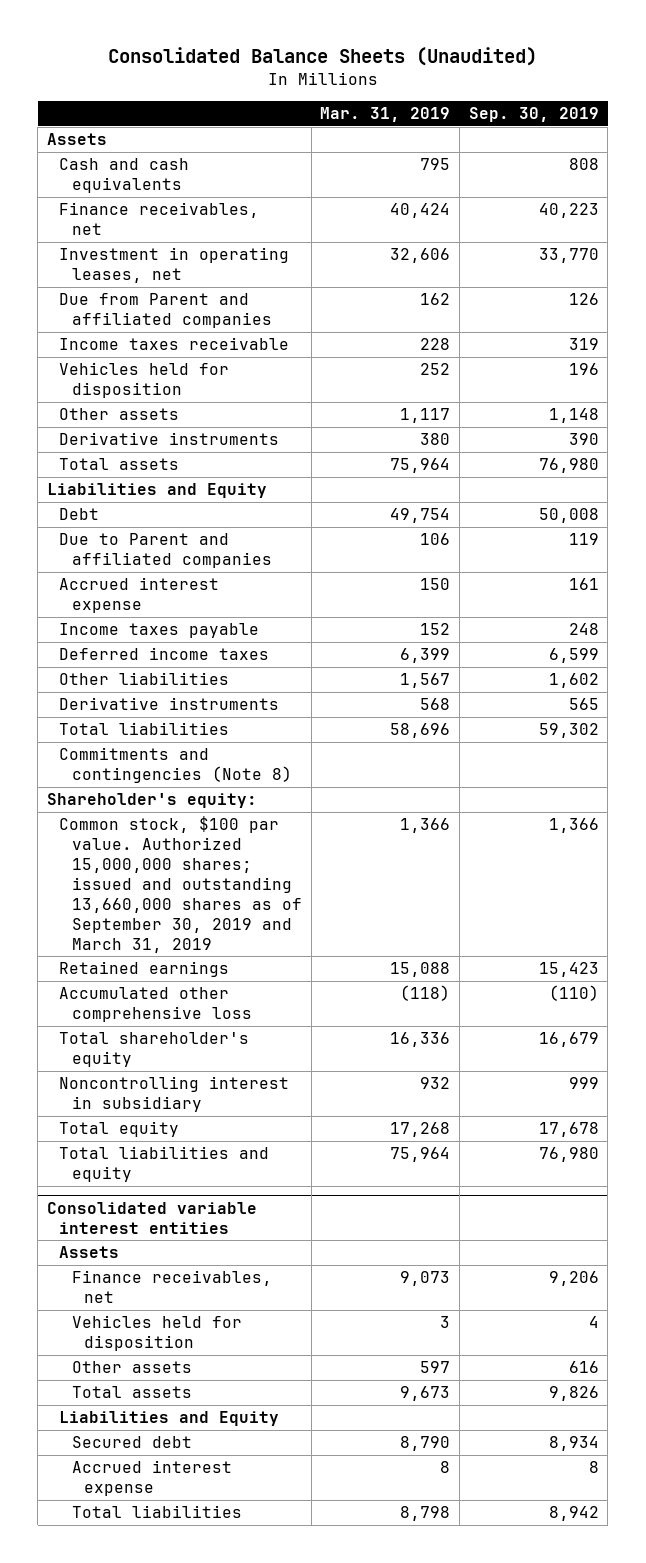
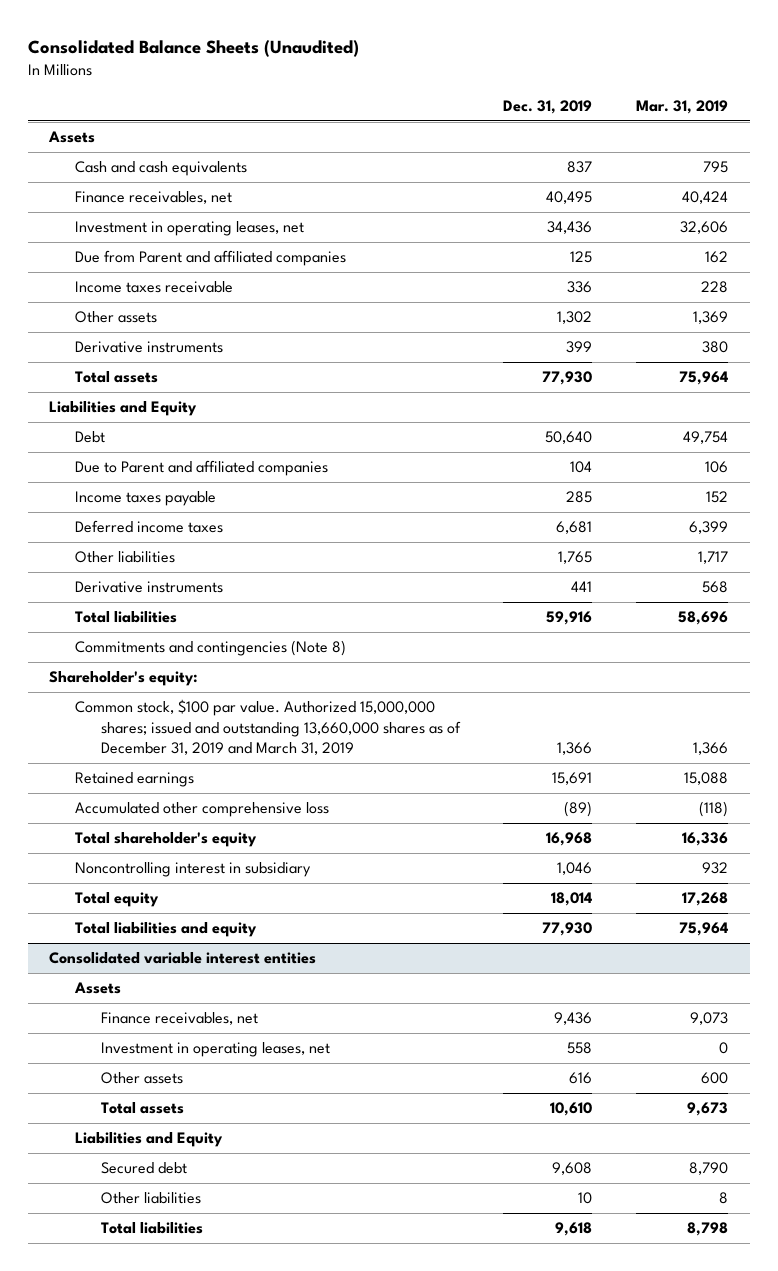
[468,107,599,123] Sep. 30, 2019 -> none
none -> [503,100,593,115] Dec. 31, 2019
[59,362,230,399] Vehicles held for disposition -> none
[400,408,451,424] 1,117 -> [693,311,729,325] 1,369
[59,577,220,614] Accrued interest expense -> none
[400,673,451,689] 1,567 -> [698,551,729,565] 1,717
[59,816,302,953] Common stock, $100 par value. Authorized 15,000,000 shares; issued and outstanding 13,660,000 shares as of September 30, 2019 and March 31, 2019 -> [75,699,461,756] Common stock, $100 par value. Authorized 15,000,000 shares; issued and outstanding 13,660,000 shares as of December 31, 2019 and March 31, 2019
[71,1315,242,1352] Vehicles held for disposition -> none
none -> [100,1042,330,1058] Investment in operating leases, net
[420,1361,451,1374] 597 -> [701,1072,729,1085] 600
[71,1460,232,1497] Accrued interest expense -> none
none -> [100,1192,201,1205] Other liabilities

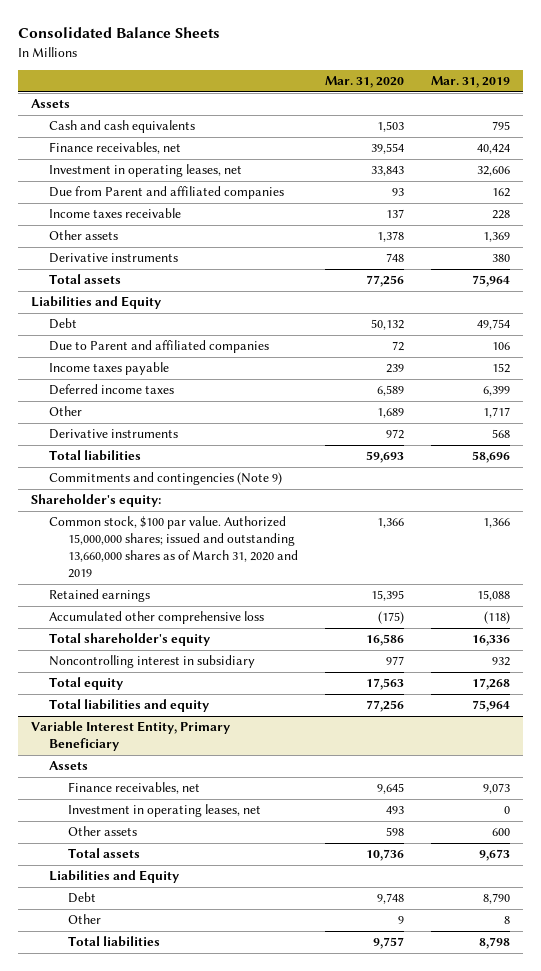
[27,39,359,57] Consolidated Balance Sheets (Unaudited) -> [17,27,220,39] Consolidated Balance Sheets
[503,100,593,115] Dec. 31, 2019 -> none
none -> [324,76,404,89] Mar. 31, 2020
[75,551,176,564] Other liabilities -> [49,406,83,417] Other
[75,640,347,657] Commitments and contingencies (Note 8) -> [49,472,283,486] Commitments and contingencies (Note 9)
[75,699,461,756] Common stock, $100 par value. Authorized 15,000,000 shares; issued and outstanding 13,660,000 shares as of December 31, 2019 and March 31, 2019 -> [49,516,298,579] Common stock, $100 par value. Authorized 15,000,000 shares; issued and outstanding 13,660,000 shares as of March 31, 2020 and 2019
[49,952,317,965] Consolidated variable interest entities -> none
none -> [31,721,231,752] Variable Interest Entity, Primary Beneficiary
[100,1162,187,1175] Secured debt -> [67,892,96,904] Debt
[100,1192,201,1205] Other liabilities -> [67,914,101,925] Other

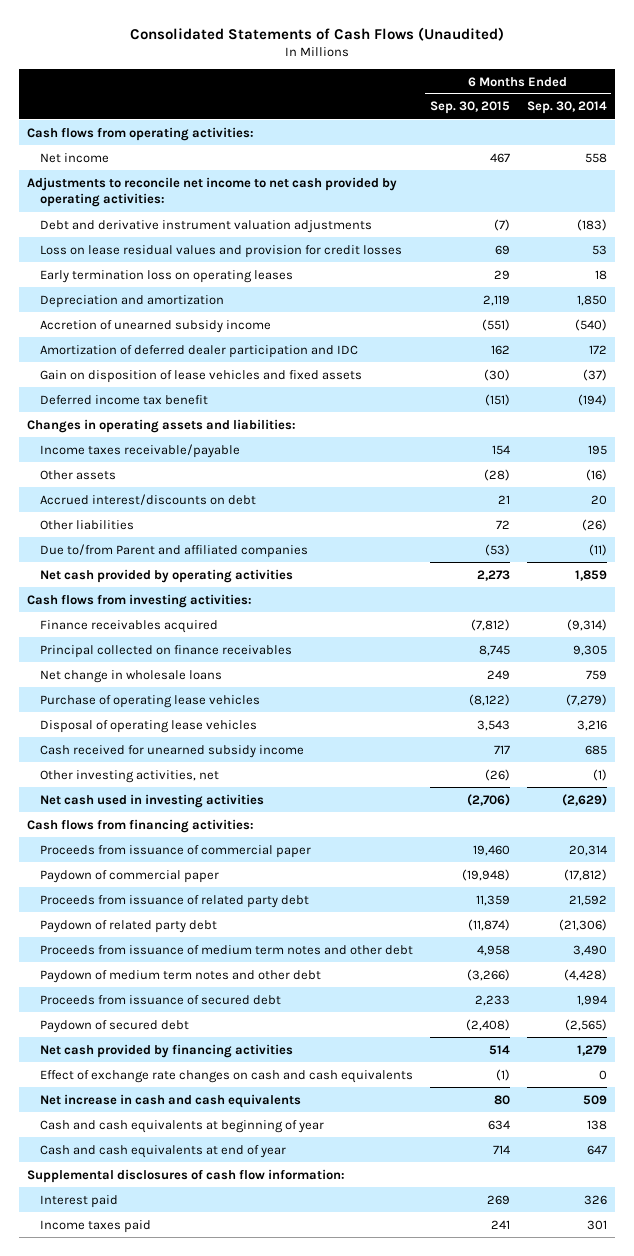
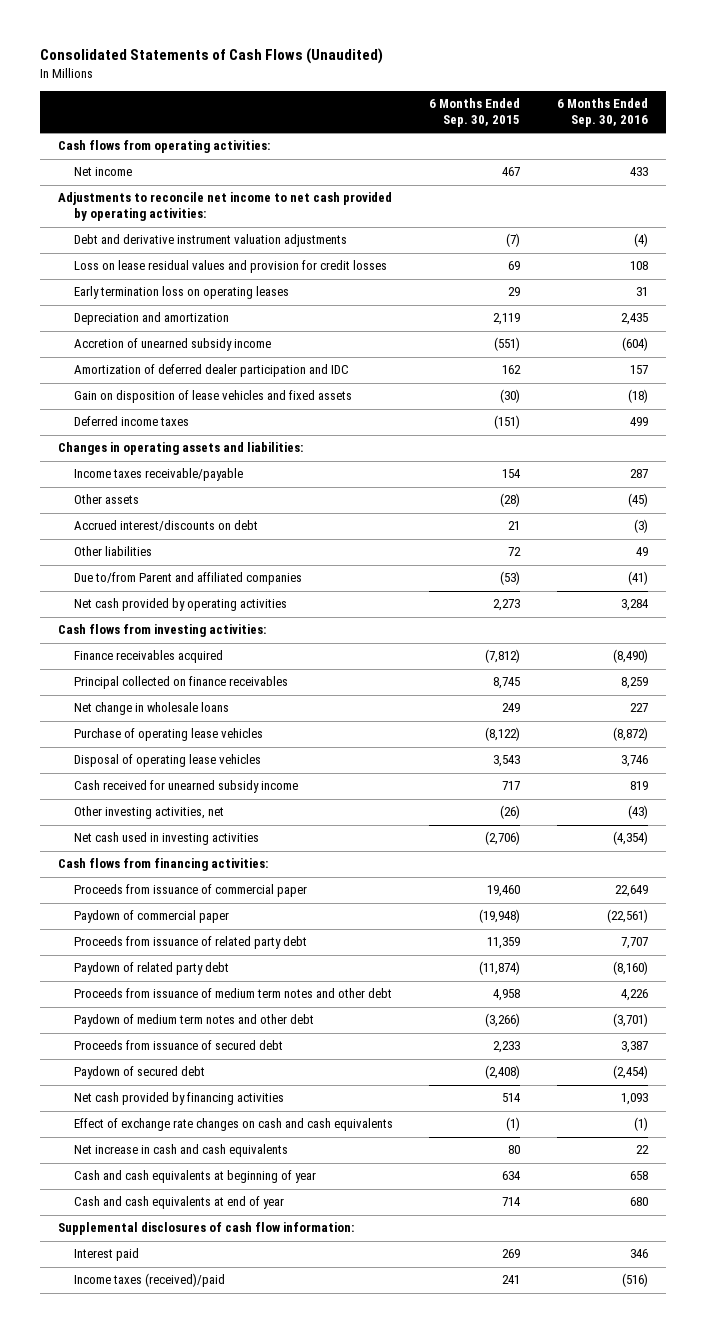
[526,101,607,115] Sep. 30, 2014 -> none
none -> [556,98,648,128] 6 Months Ended Sep. 30, 2016
[39,394,208,405] Deferred income tax benefit -> [74,416,190,427] Deferred income taxes
[39,1219,151,1233] Income taxes paid -> [74,1273,226,1288] Income taxes (received)/paid

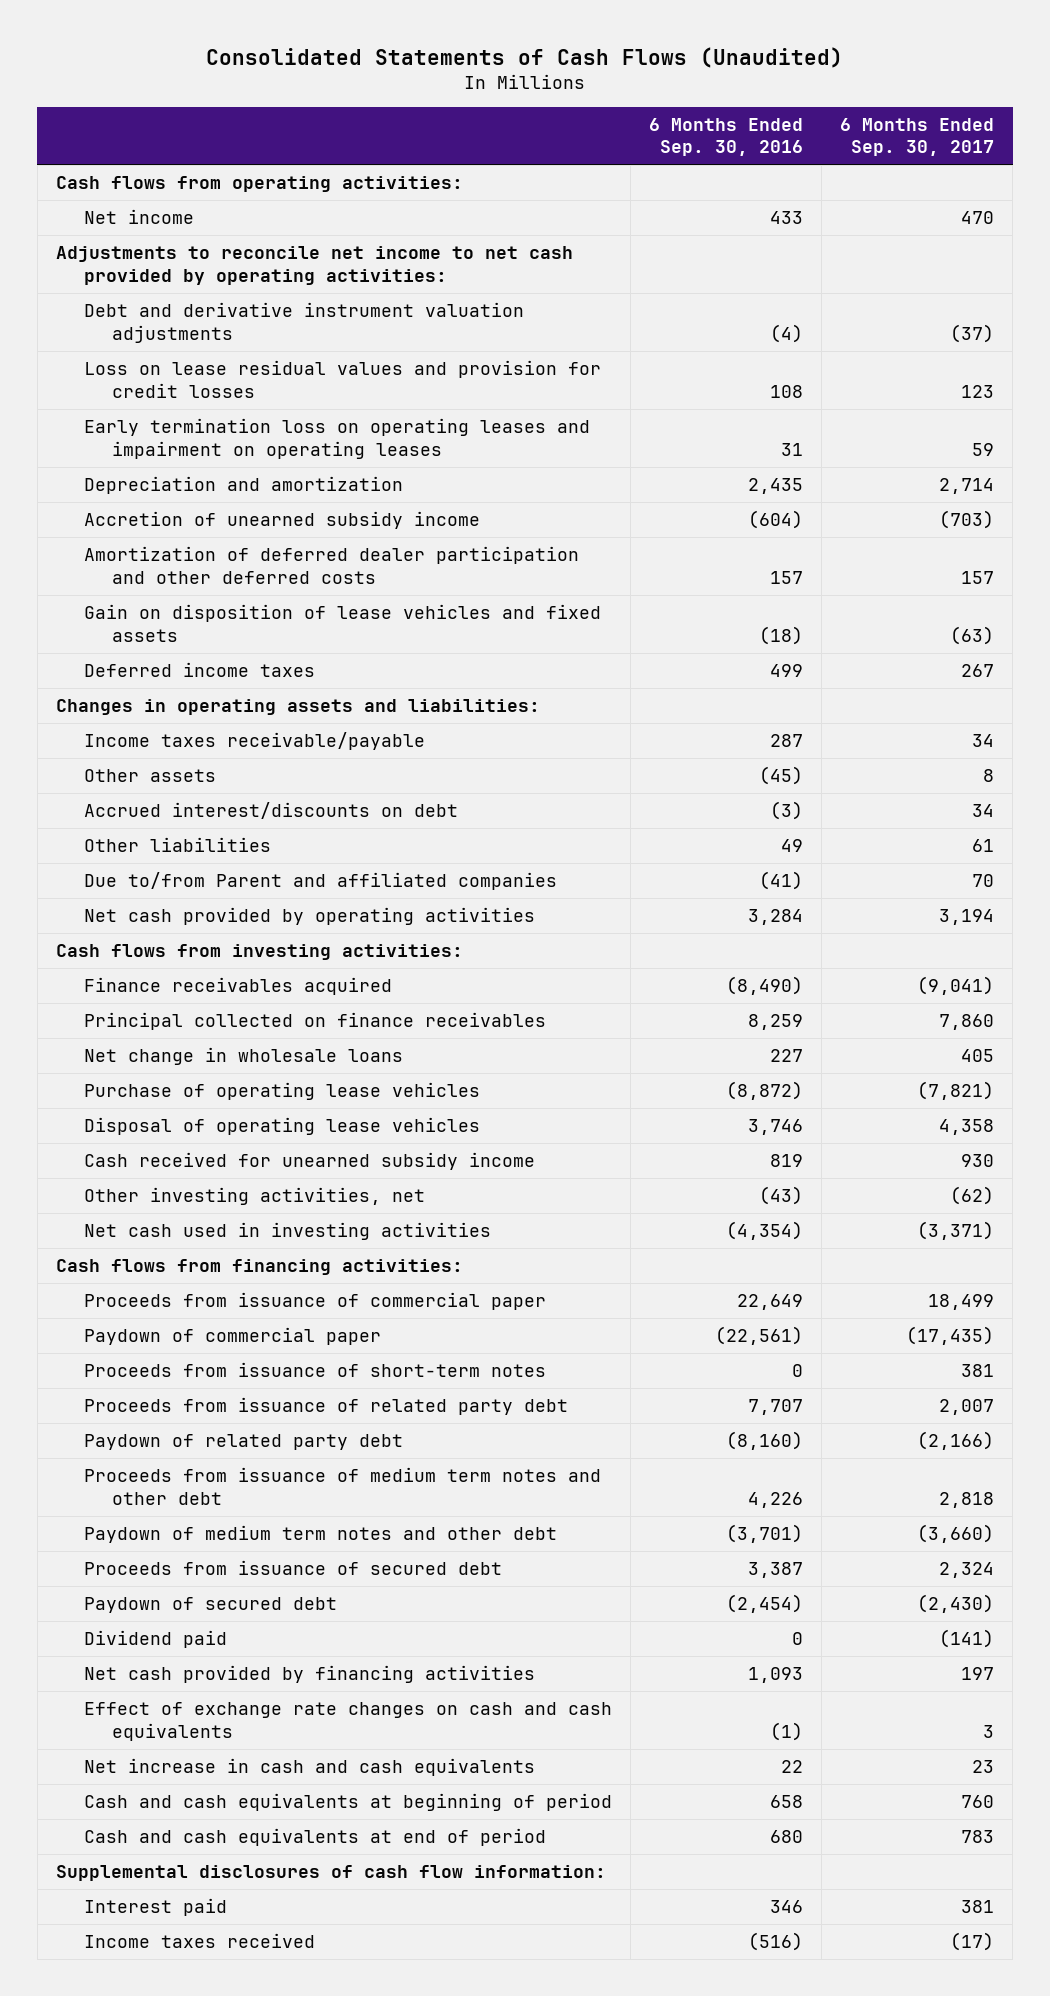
[429,98,521,128] 6 Months Ended Sep. 30, 2015 -> none
none -> [840,117,995,157] 6 Months Ended Sep. 30, 2017
[74,286,290,300] Early termination loss on operating leases -> [83,418,590,459] Early termination loss on operating leases and impairment on operating leases
[74,364,350,378] Amortization of deferred dealer participation and IDC -> [83,546,579,584] Amortization of deferred dealer participation and other deferred costs
none -> [83,1362,546,1378] Proceeds from issuance of short-term notes
none -> [83,1630,227,1649] Dividend paid
[74,1170,317,1184] Cash and cash equivalents at beginning of year -> [83,1793,612,1812] Cash and cash equivalents at beginning of period
[74,1196,285,1210] Cash and cash equivalents at end of year -> [83,1828,546,1847] Cash and cash equivalents at end of period
[74,1273,226,1288] Income taxes (received)/paid -> [83,1933,315,1949] Income taxes received

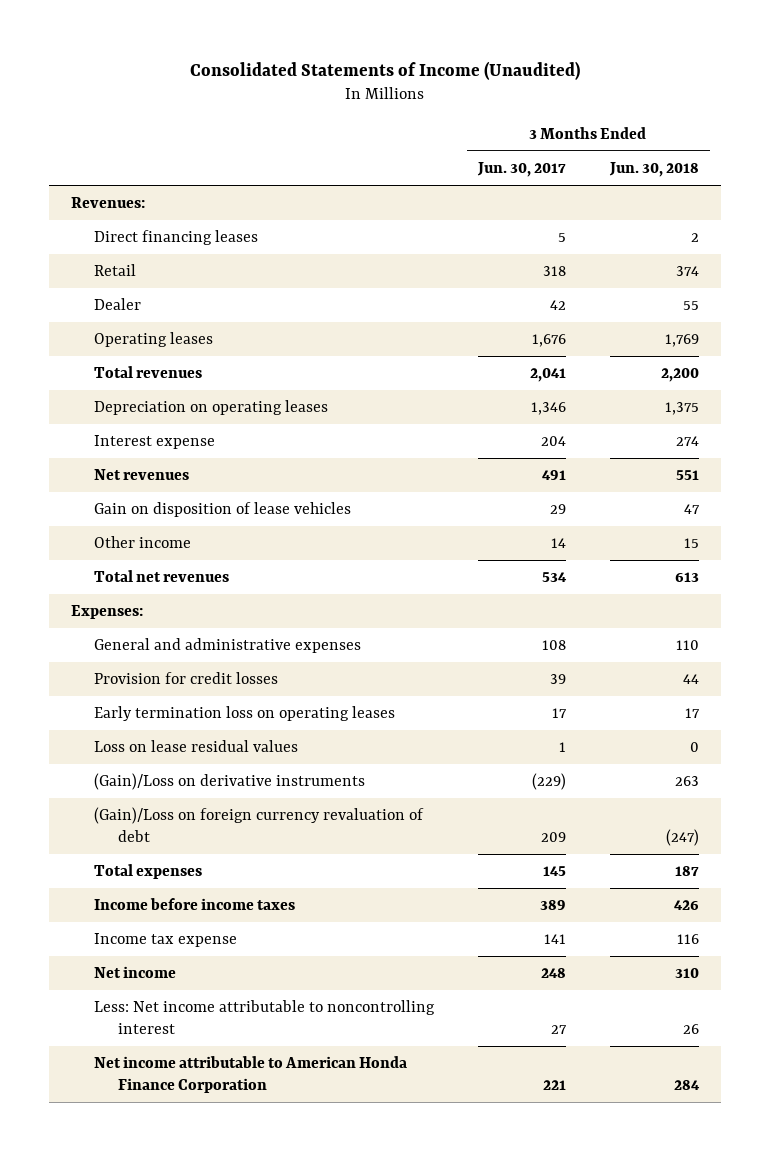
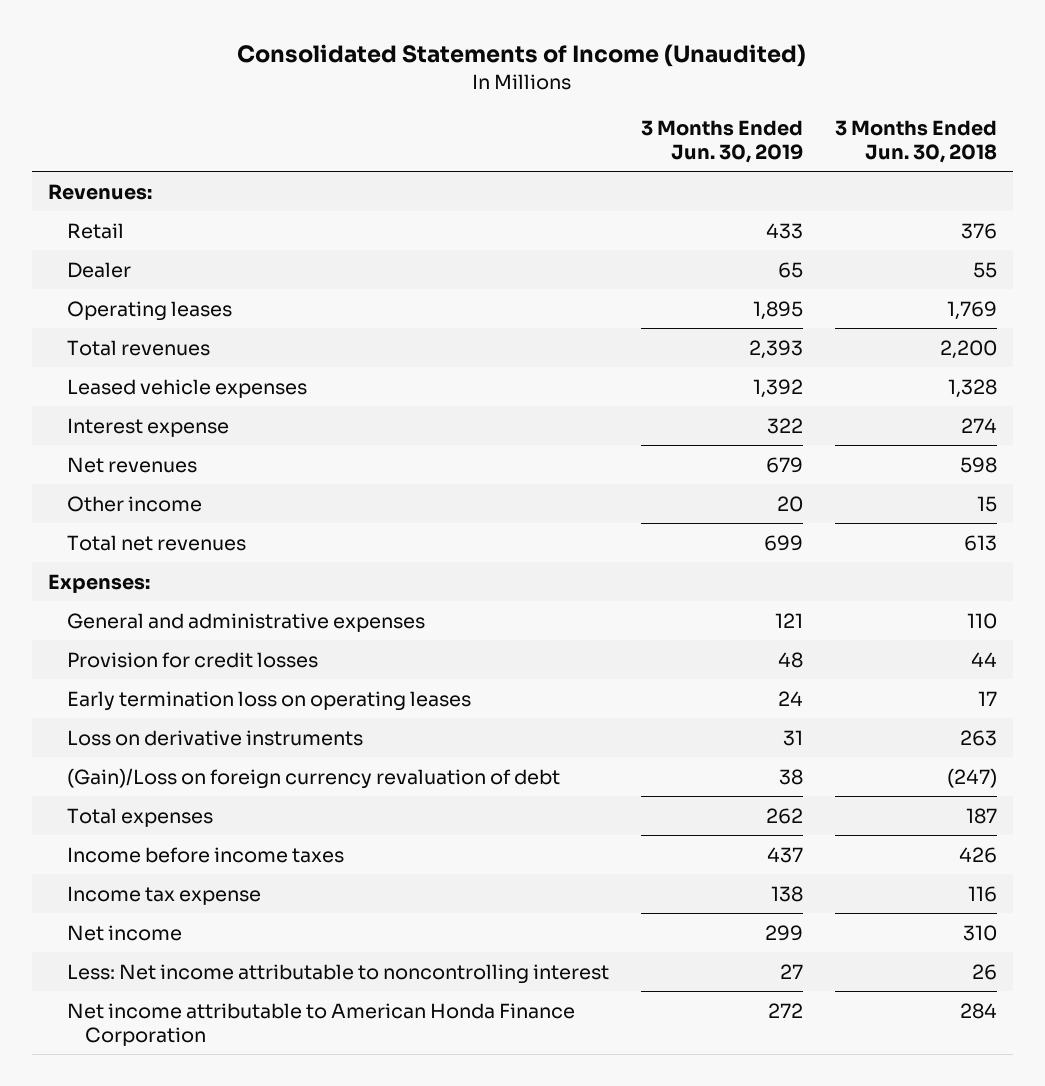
[477,161,567,177] Jun. 30, 2017 -> none
none -> [640,119,803,163] 3 Months Ended Jun. 30, 2019
[94,230,259,246] Direct financing leases -> none
[675,266,699,277] 374 -> [960,222,997,239] 376
[94,400,329,416] Depreciation on operating leases -> none
none -> [66,378,307,398] Leased vehicle expenses
[94,502,352,518] Gain on disposition of lease vehicles -> none
[675,470,699,481] 551 -> [959,456,997,473] 598
[94,740,299,753] Loss on lease residual values -> none
[94,773,366,791] (Gain)/Loss on derivative instruments -> [66,729,363,746] Loss on derivative instruments

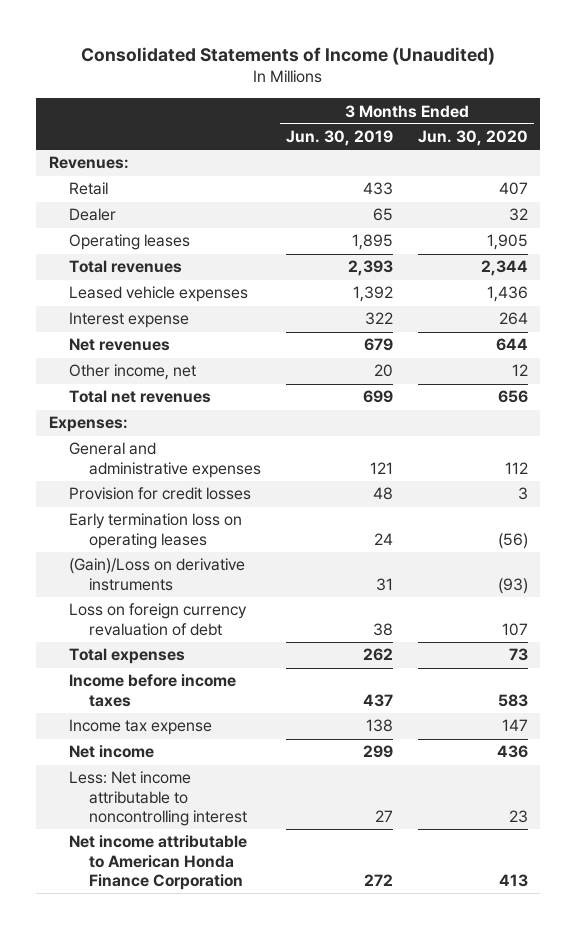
[834,119,997,163] 3 Months Ended Jun. 30, 2018 -> none
none -> [417,130,528,147] Jun. 30, 2020
[66,495,202,512] Other income -> [68,364,196,381] Other income, net
[66,729,363,746] Loss on derivative instruments -> [68,558,245,591] (Gain)/Loss on derivative instruments
[66,767,560,789] (Gain)/Loss on foreign currency revaluation of debt -> [68,603,247,636] Loss on foreign currency revaluation of debt

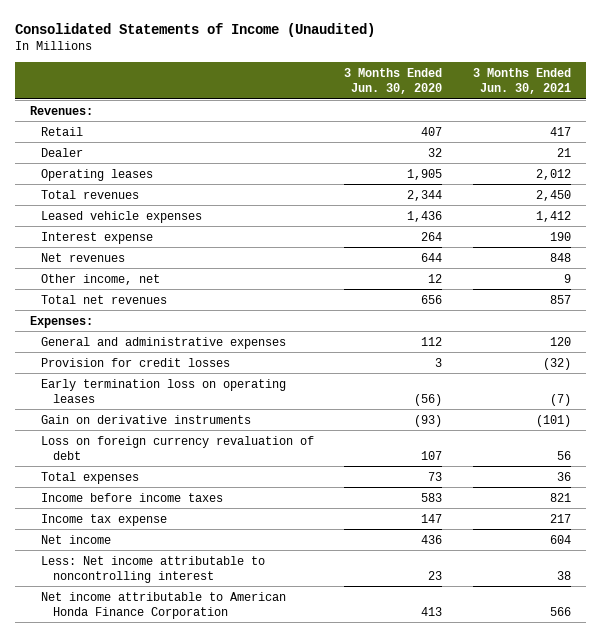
[285,130,393,147] Jun. 30, 2019 -> none
none -> [472,67,571,95] 3 Months Ended Jun. 30, 2021
[68,558,245,591] (Gain)/Loss on derivative instruments -> [41,414,252,424] Gain on derivative instruments

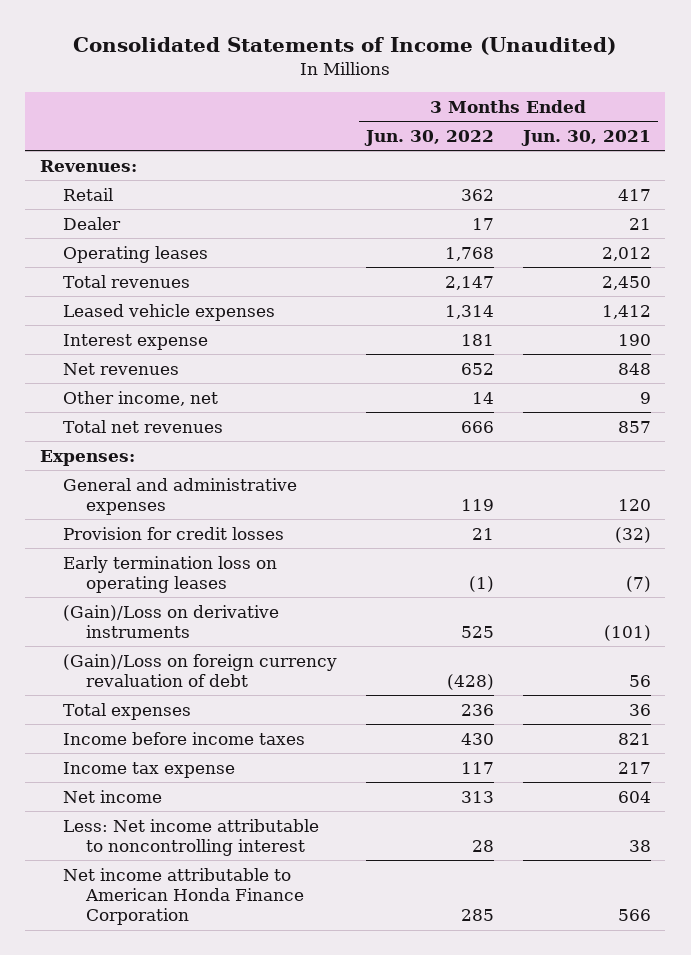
[344,67,443,95] 3 Months Ended Jun. 30, 2020 -> none
none -> [363,129,494,146] Jun. 30, 2022
[41,414,252,424] Gain on derivative instruments -> [62,604,279,638] (Gain)/Loss on derivative instruments
[41,435,315,460] Loss on foreign currency revaluation of debt -> [62,653,337,687] (Gain)/Loss on foreign currency revaluation of debt

